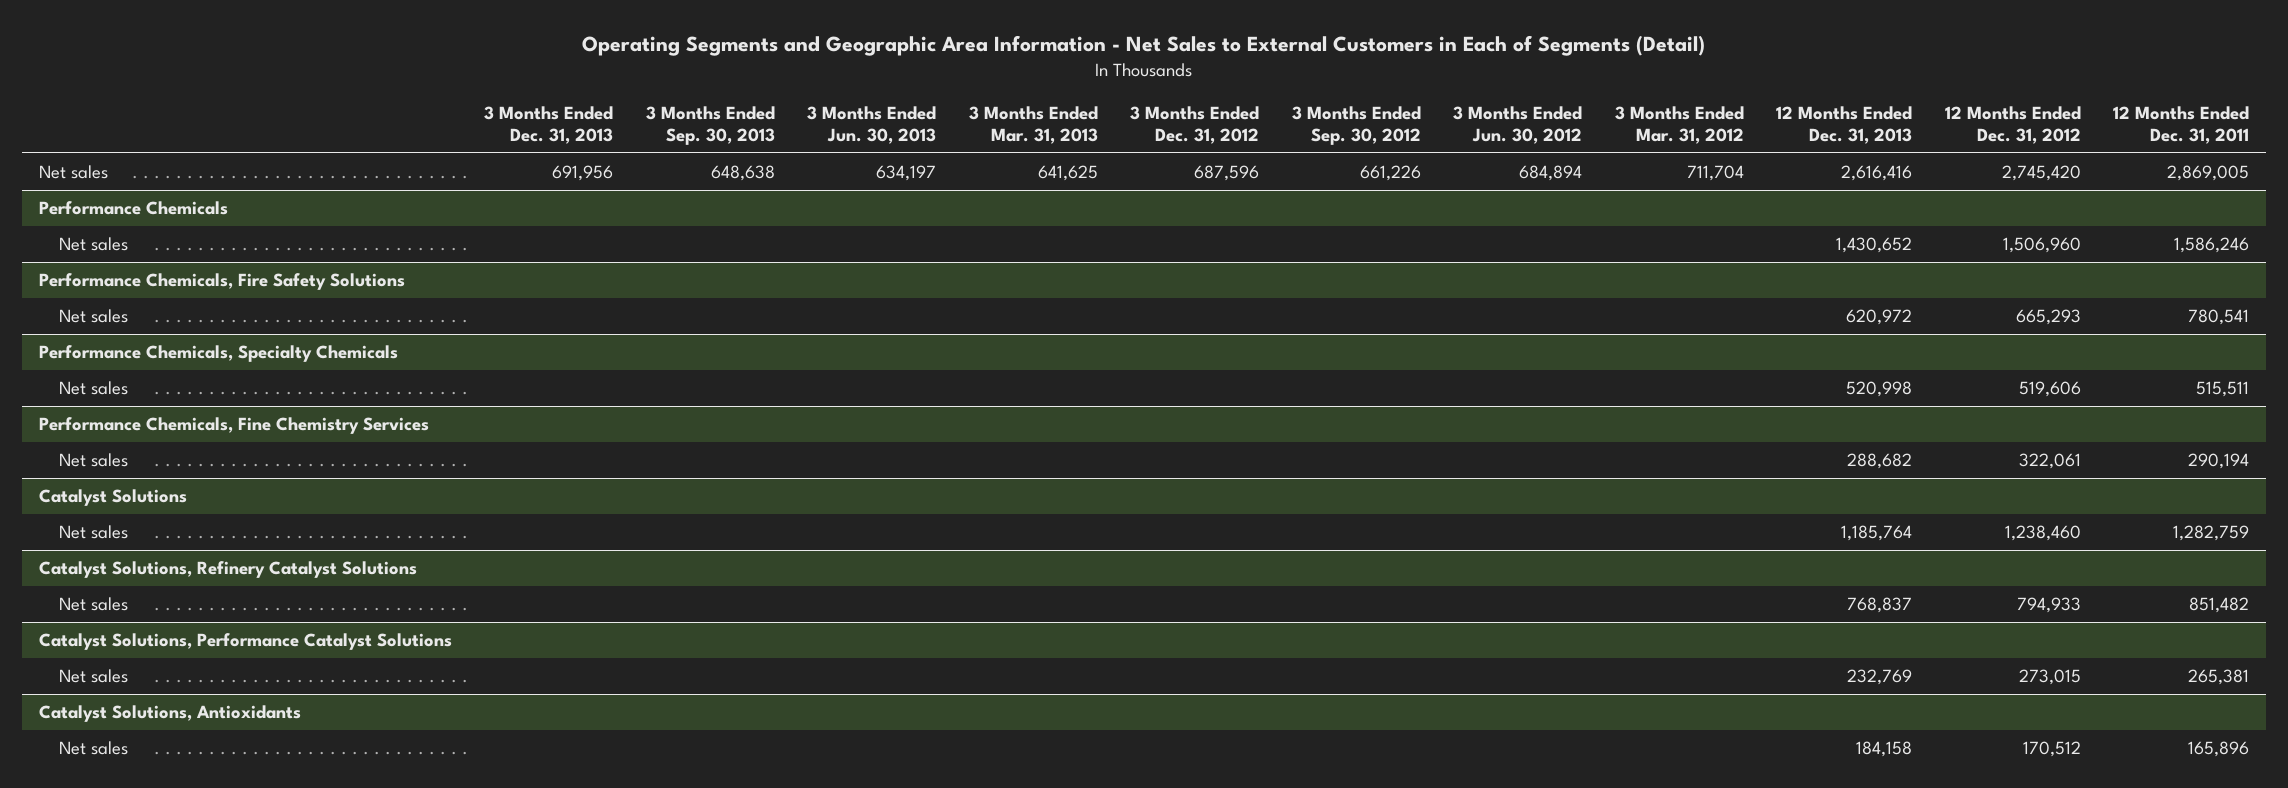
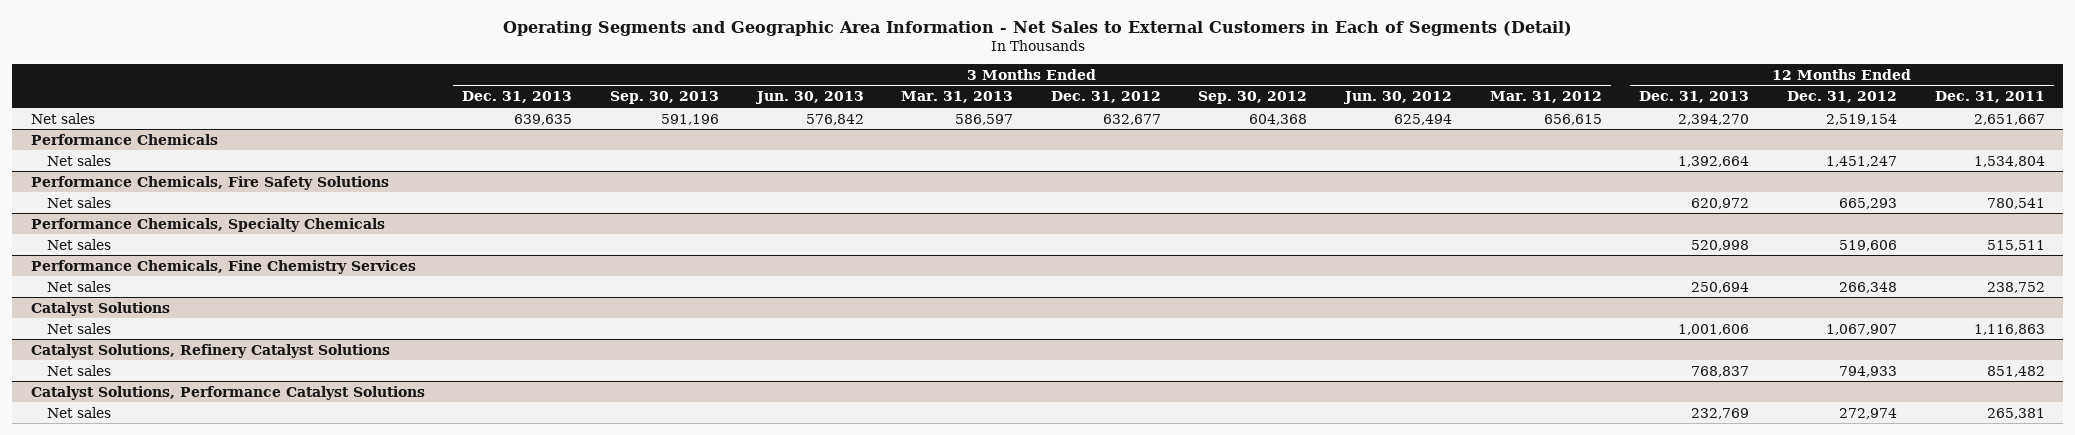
[552,164,614,181] 691,956 -> [514,113,573,125] 639,635
[710,164,775,181] 648,638 -> [660,113,719,125] 591,196
[876,164,937,181] 634,197 -> [805,113,864,125] 576,842
[1037,164,1098,181] 641,625 -> [955,113,1014,125] 586,597
[1194,164,1260,181] 687,596 -> [1102,113,1161,125] 632,677
[1359,164,1421,181] 661,226 -> [1249,113,1308,125] 604,368
[1519,164,1583,181] 684,894 -> [1394,113,1453,125] 625,494
[1686,164,1744,181] 711,704 -> [1543,113,1602,125] 656,615
[1841,164,1913,181] 2,616,416 -> [1678,113,1750,125] 2,394,270
[2001,164,2081,181] 2,745,420 -> [1825,113,1897,125] 2,519,154
[2167,164,2250,181] 2,869,005 -> [1973,113,2045,125] 2,651,667
[1836,236,1913,253] 1,430,652 -> [1678,155,1750,167] 1,392,664
[2002,236,2081,253] 1,506,960 -> [1825,155,1897,167] 1,451,247
[2174,236,2250,253] 1,586,246 -> [1973,155,2045,167] 1,534,804
[1847,452,1913,469] 288,682 -> [1691,281,1750,293] 250,694
[2018,452,2081,469] 322,061 -> [1838,281,1897,293] 266,348
[2188,452,2250,469] 290,194 -> [1986,281,2045,293] 238,752
[1841,524,1913,541] 1,185,764 -> [1678,323,1750,335] 1,001,606
[2004,524,2081,541] 1,238,460 -> [1825,323,1897,335] 1,067,907
[2173,524,2250,541] 1,282,759 -> [1973,323,2045,335] 1,116,863
[38,704,301,722] Catalyst Solutions, Antioxidants -> none
[58,740,128,755] Net sales -> none
[2018,668,2081,685] 273,015 -> [1838,407,1897,419] 272,974

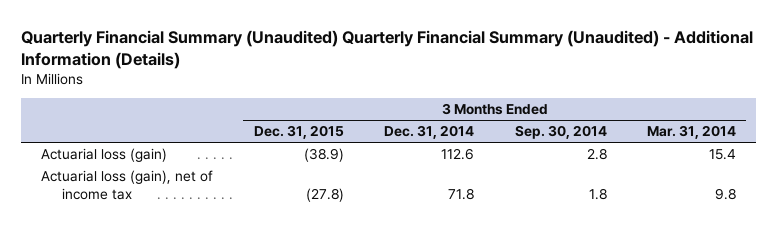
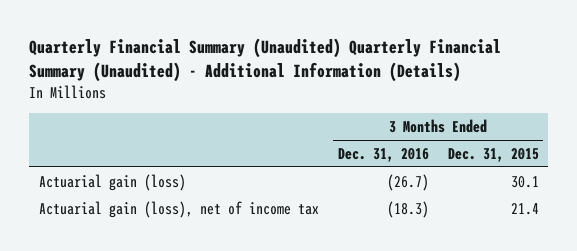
[384,125,475,140] Dec. 31, 2014 -> none
[514,125,607,140] Sep. 30, 2014 -> none
[646,125,736,140] Mar. 31, 2014 -> none
none -> [337,147,429,162] Dec. 31, 2016
[41,148,168,163] Actuarial loss (gain) -> [38,173,186,191] Actuarial gain (loss)
[303,148,344,163] (38.9) -> [510,175,539,188] 30.1
[41,170,214,201] Actuarial loss (gain), net of income tax -> [38,200,319,218] Actuarial gain (loss), net of income tax
[305,188,344,203] (27.8) -> [510,202,539,215] 21.4

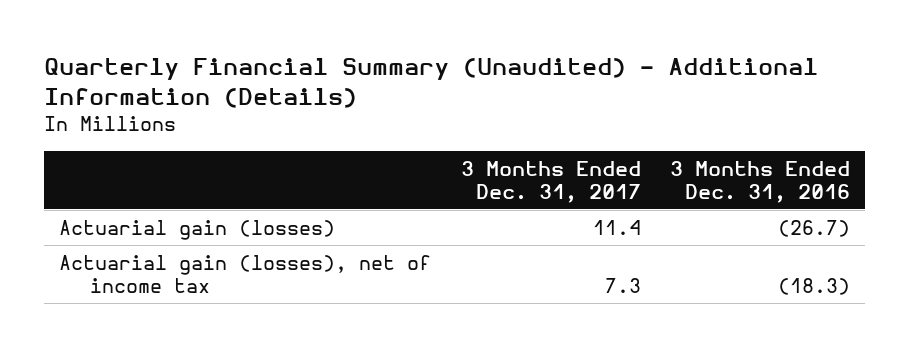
[29,38,502,83] Quarterly Financial Summary (Unaudited) Quarterly Financial Summary (Unaudited) - Additional Information (Details) -> [44,57,819,109] Quarterly Financial Summary (Unaudited) - Additional Information (Details)
[447,147,539,162] Dec. 31, 2015 -> none
none -> [460,160,641,203] 3 Months Ended Dec. 31, 2017
[38,173,186,191] Actuarial gain (loss) -> [59,219,336,240] Actuarial gain (losses)
[38,200,319,218] Actuarial gain (loss), net of income tax -> [59,254,432,293] Actuarial gain (losses), net of income tax

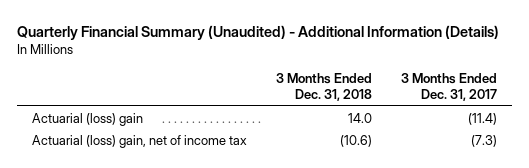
[670,160,851,203] 3 Months Ended Dec. 31, 2016 -> none
none -> [275,72,372,102] 3 Months Ended Dec. 31, 2018
[59,219,336,240] Actuarial gain (losses) -> [31,112,143,126] Actuarial (loss) gain
[592,219,641,235] 11.4 -> [467,112,497,125] (11.4)
[59,254,432,293] Actuarial gain (losses), net of income tax -> [31,134,247,148] Actuarial (loss) gain, net of income tax
[604,277,641,293] 7.3 -> [470,134,497,147] (7.3)

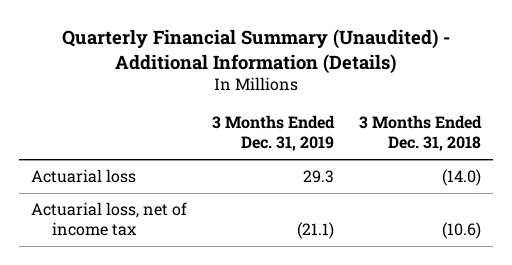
[400,72,497,102] 3 Months Ended Dec. 31, 2017 -> none
none -> [212,115,336,152] 3 Months Ended Dec. 31, 2019
[31,112,143,126] Actuarial (loss) gain -> [31,169,137,184] Actuarial loss
[347,112,372,123] 14.0 -> [441,169,481,187] (14.0)
[31,134,247,148] Actuarial (loss) gain, net of income tax -> [31,202,188,237] Actuarial loss, net of income tax

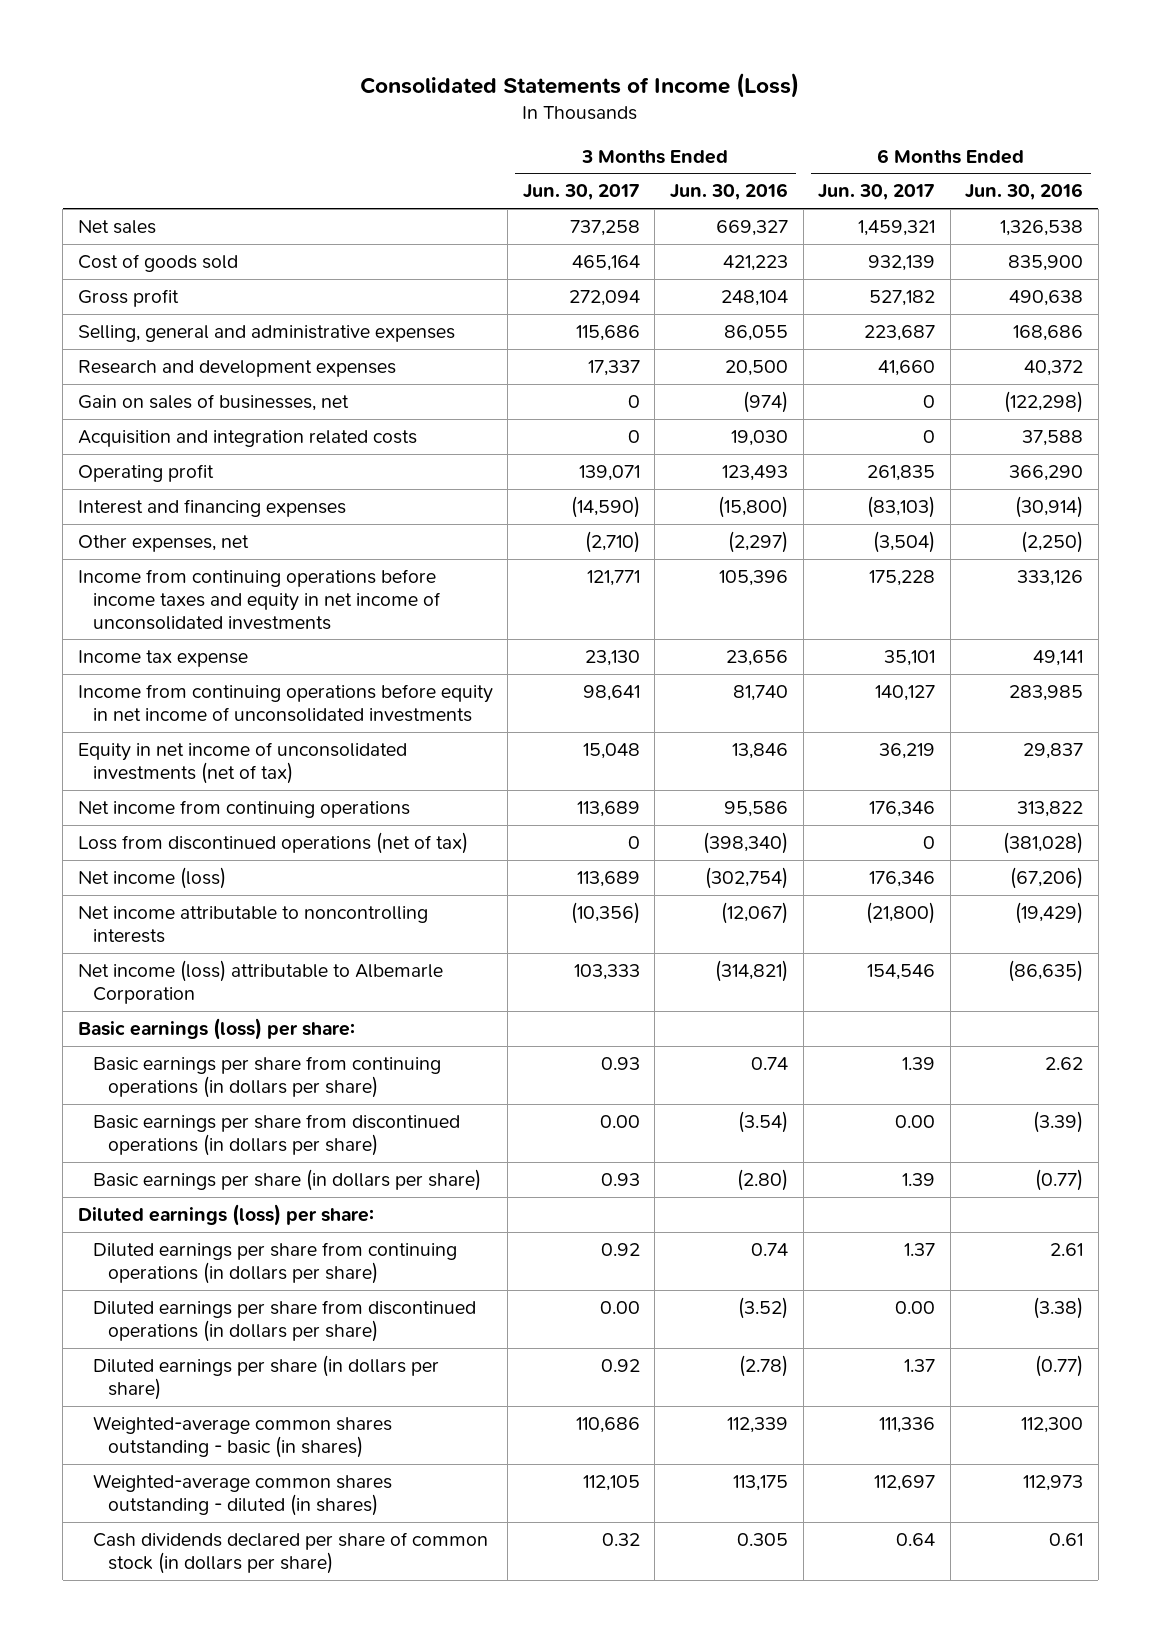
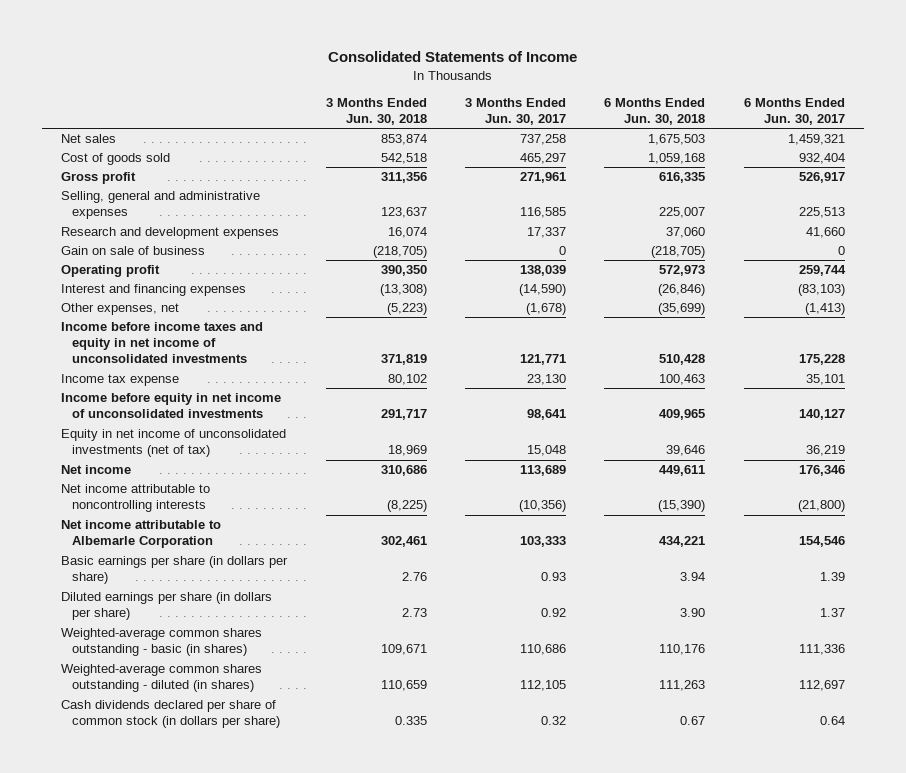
[360,72,800,98] Consolidated Statements of Income (Loss) -> [328,51,578,63] Consolidated Statements of Income
[669,183,788,201] Jun. 30, 2016 -> none
[965,183,1084,201] Jun. 30, 2016 -> none
none -> [325,98,427,126] 3 Months Ended Jun. 30, 2018
none -> [604,98,706,126] 6 Months Ended Jun. 30, 2018
[571,254,640,271] 465,164 -> [520,153,567,165] 465,297
[868,254,936,271] 932,139 -> [798,153,845,165] 932,404
[568,289,640,306] 272,094 -> [520,172,567,184] 271,961
[869,289,936,306] 527,182 -> [798,172,845,184] 526,917
[575,324,640,341] 115,686 -> [520,207,567,219] 116,585
[864,324,936,341] 223,687 -> [798,207,845,219] 225,513
[77,429,417,447] Acquisition and integration related costs -> none
[77,393,349,411] Gain on sales of businesses, net -> [61,246,206,256] Gain on sale of business
[578,464,640,481] 139,071 -> [520,265,567,277] 138,039
[867,464,936,481] 261,835 -> [798,265,846,277] 259,744
[584,530,640,553] (2,710) -> [526,303,567,316] (1,678)
[873,530,936,553] (3,504) -> [804,303,845,316] (1,413)
[77,568,441,630] Income from continuing operations before income taxes and equity in net income of unconsolidated investments -> [61,322,264,364] Income before income taxes and equity in net income of unconsolidated investments
[77,683,493,722] Income from continuing operations before equity in net income of unconsolidated investments -> [61,393,282,419] Income before equity in net income of unconsolidated investments
[77,799,410,818] Net income from continuing operations -> none
[77,831,468,854] Loss from discontinued operations (net of tax) -> none
[77,866,226,889] Net income (loss) -> [61,465,132,475] Net income
[77,1017,355,1040] Basic earnings (loss) per share: -> none
[92,1055,441,1098] Basic earnings per share from continuing operations (in dollars per share) -> none
[92,1113,460,1156] Basic earnings per share from discontinued operations (in dollars per share) -> none
[77,959,443,1004] Net income (loss) attributable to Albemarle Corporation -> [61,520,222,549] Net income attributable to Albemarle Corporation
[77,1203,374,1226] Diluted earnings (loss) per share: -> none
[92,1241,457,1284] Diluted earnings per share from continuing operations (in dollars per share) -> none
[92,1299,476,1342] Diluted earnings per share from discontinued operations (in dollars per share) -> none

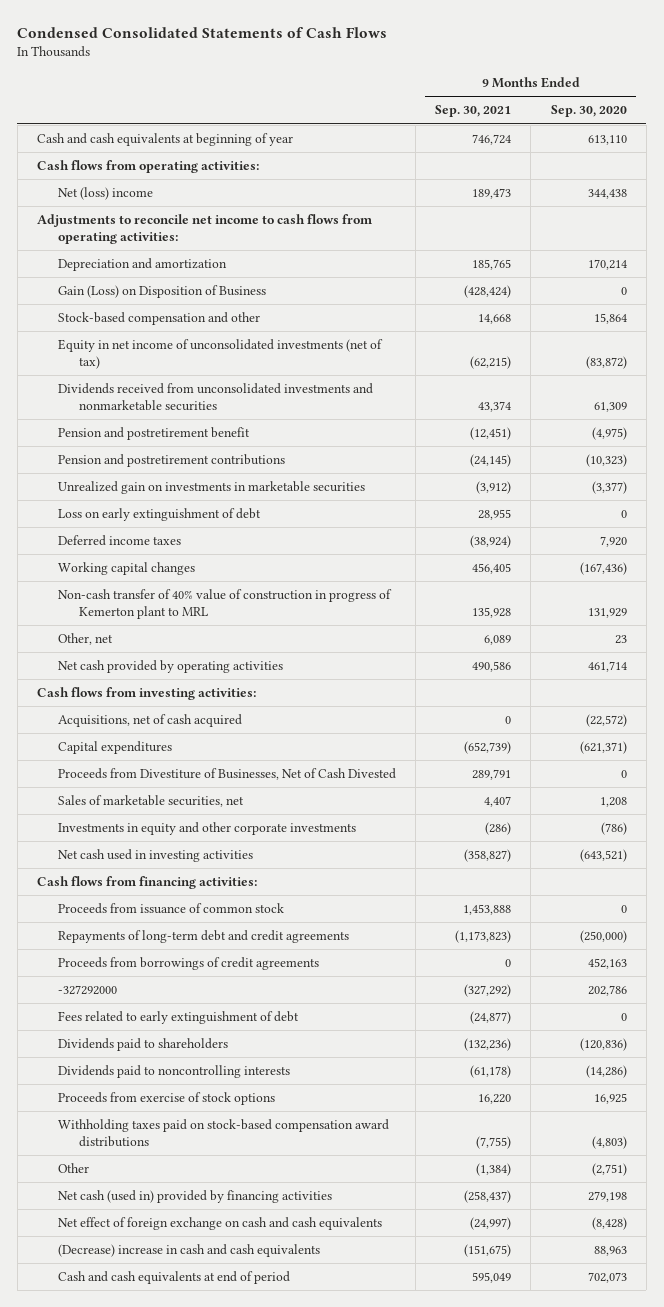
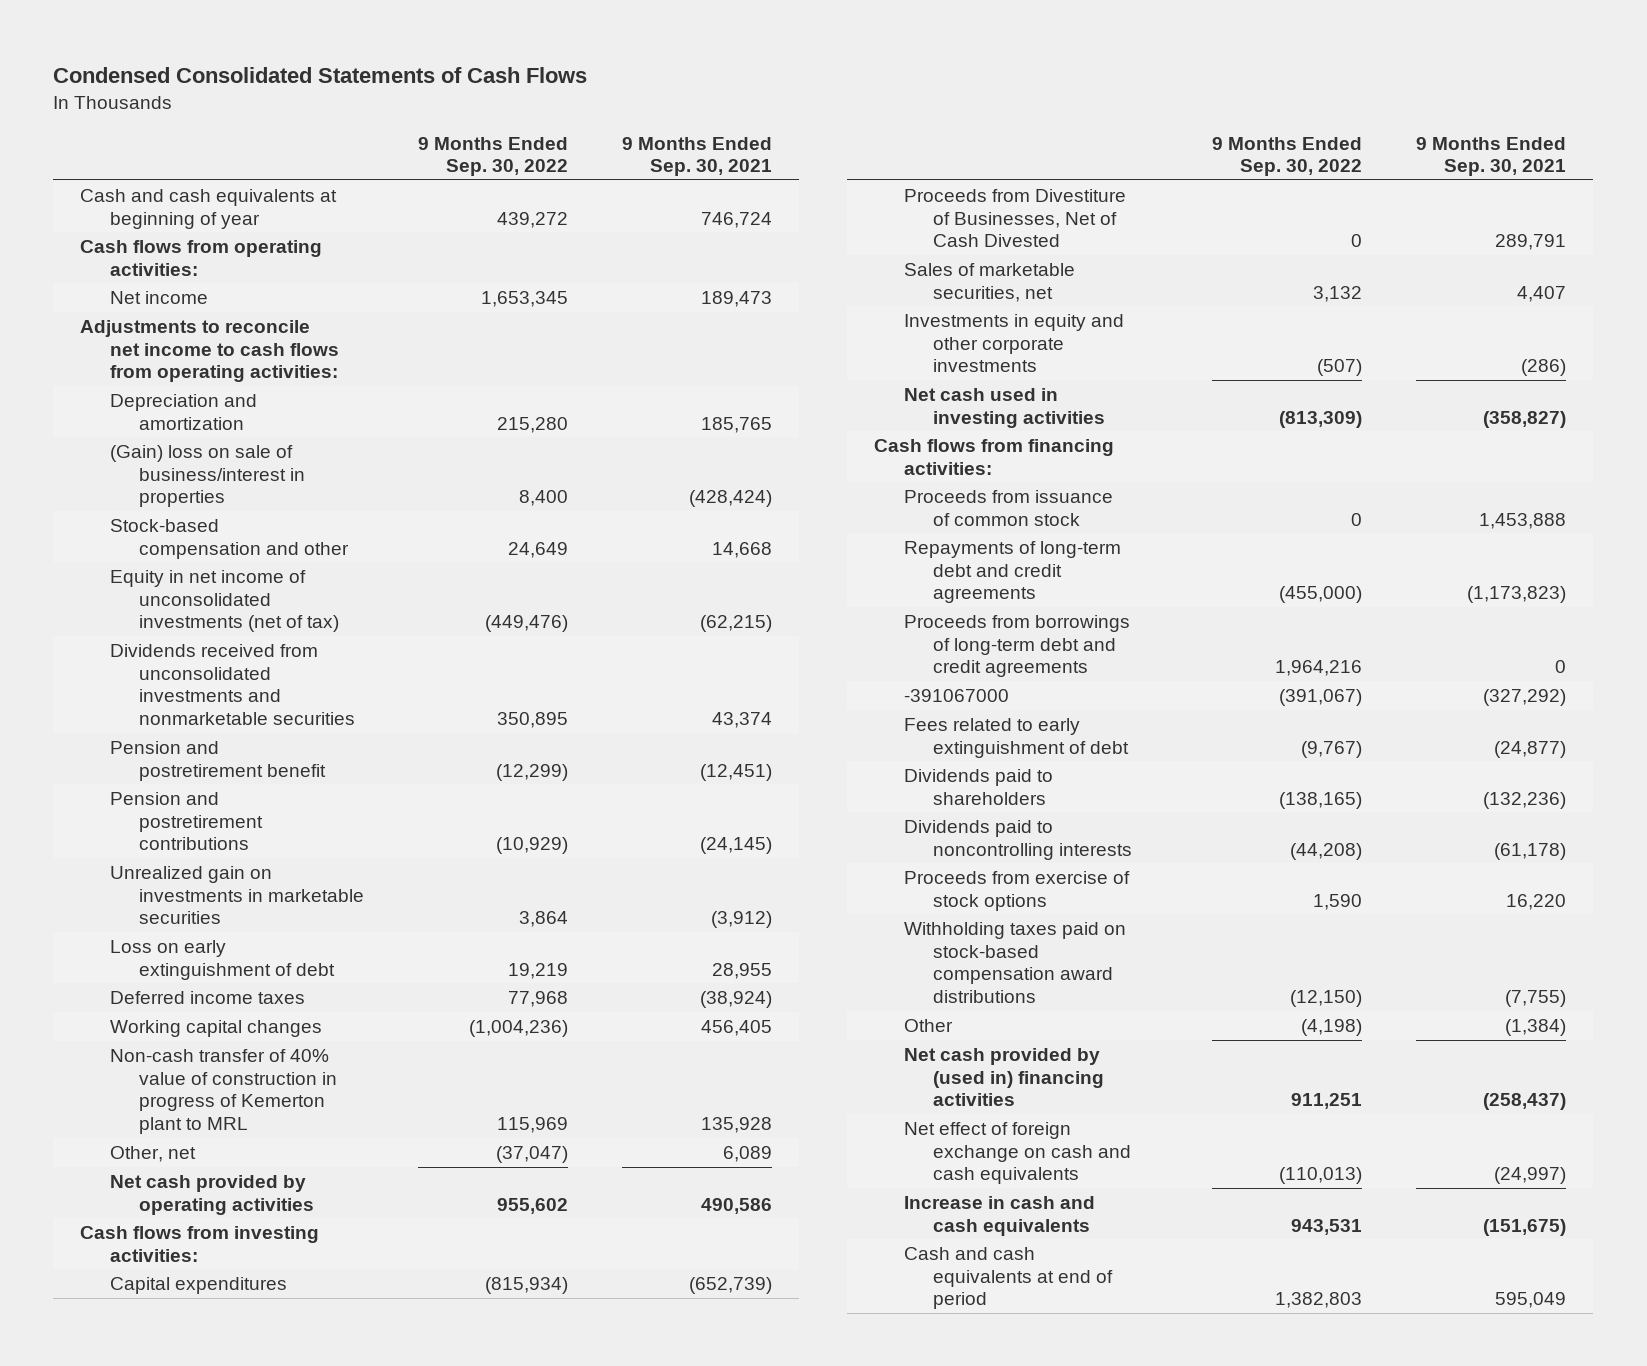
[550,105,627,118] Sep. 30, 2020 -> none
none -> [418,136,569,177] 9 Months Ended Sep. 30, 2022
[57,186,153,200] Net (loss) income -> [109,291,208,305] Net income
[57,284,266,298] Gain (Loss) on Disposition of Business -> [109,445,306,508] (Gain) loss on sale of business/interest in properties
[57,713,242,727] Acquisitions, net of cash acquired -> none
[57,956,319,970] Proceeds from borrowings of credit agreements -> [903,615,1130,678] Proceeds from borrowings of long-term debt and credit agreements
[57,984,117,995] -327292000 -> [903,689,1009,703] -391067000
[57,1189,332,1203] Net cash (used in) provided by financing activities -> [903,1048,1105,1107] Net cash provided by (used in) financing activities
[57,1243,320,1257] (Decrease) increase in cash and cash equivalents -> [903,1196,1095,1236] Increase in cash and cash equivalents

